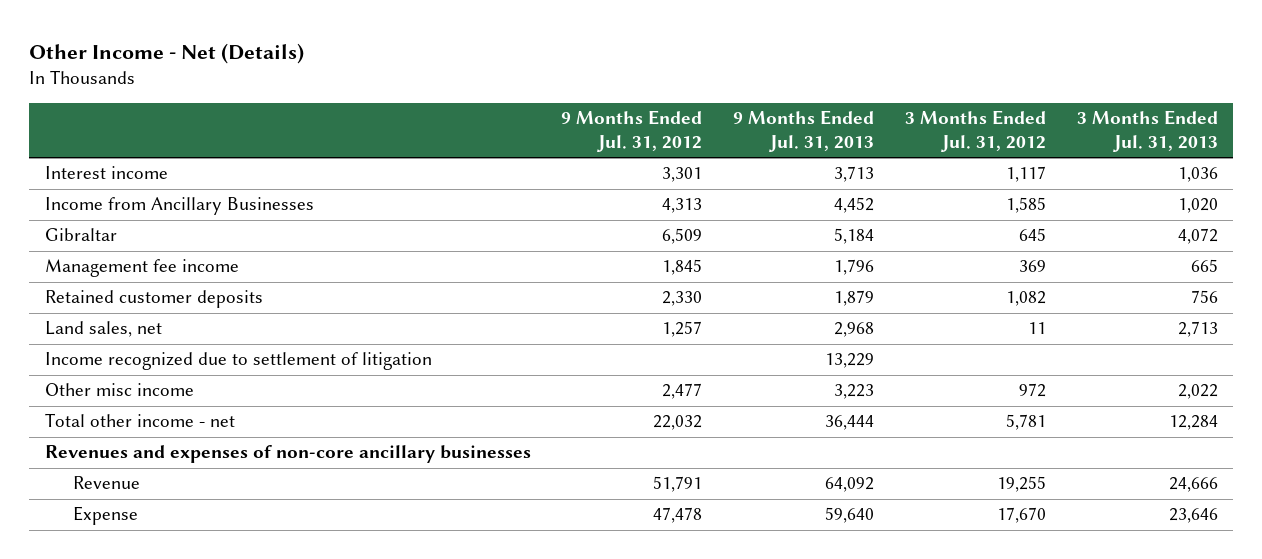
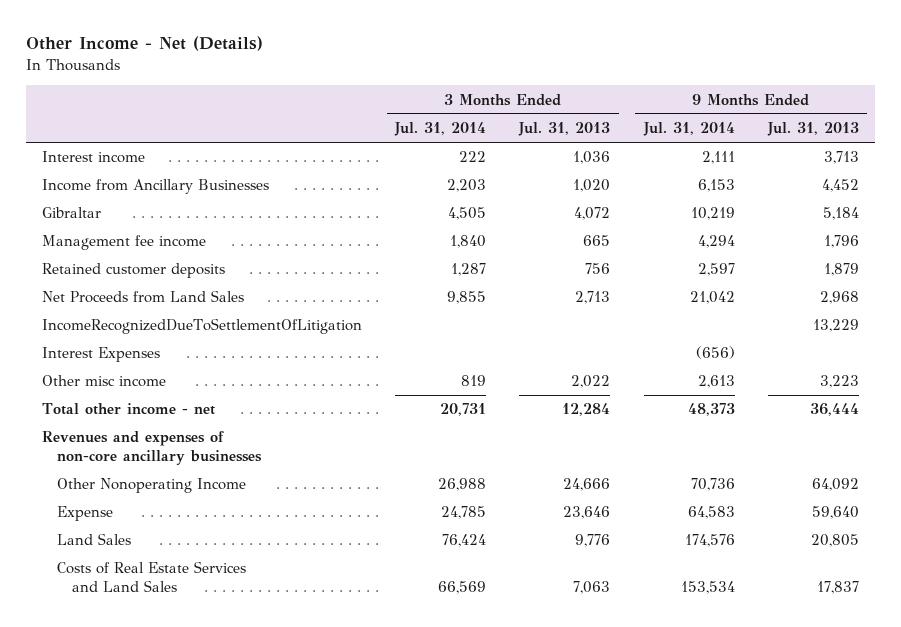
[561,110,703,153] 9 Months Ended Jul. 31, 2012 -> none
[904,110,1046,153] 3 Months Ended Jul. 31, 2012 -> none
none -> [394,122,487,137] Jul. 31, 2014
none -> [642,122,735,137] Jul. 31, 2014
[44,321,162,338] Land sales, net -> [42,290,245,304] Net Proceeds from Land Sales
[44,352,432,371] Income recognized due to settlement of litigation -> [42,318,363,335] IncomeRecognizedDueToSettlementOfLitigation
none -> [42,347,161,363] Interest Expenses
[73,476,141,490] Revenue -> [57,478,247,494] Other Nonoperating Income
none -> [57,533,132,546] Land Sales
none -> [57,561,247,593] Costs of Real Estate Services and Land Sales

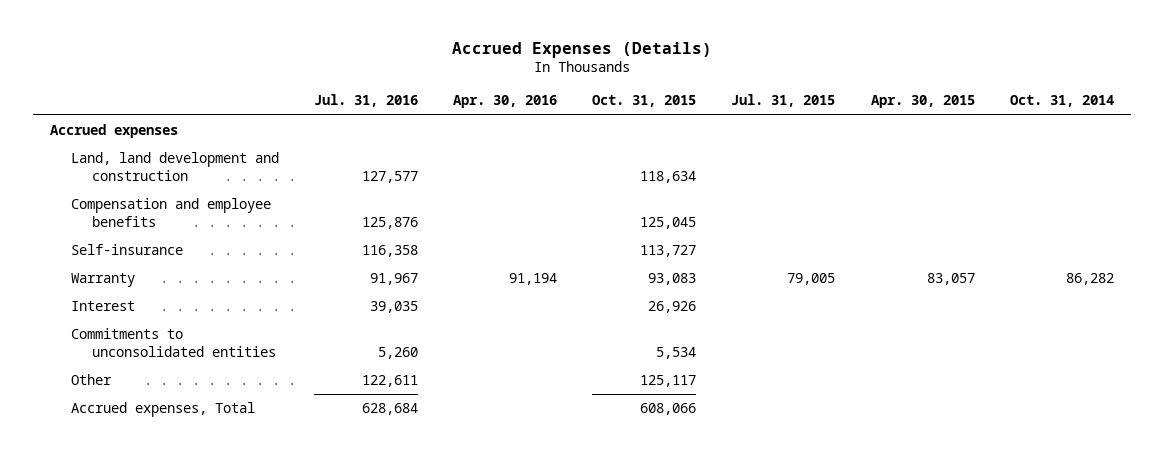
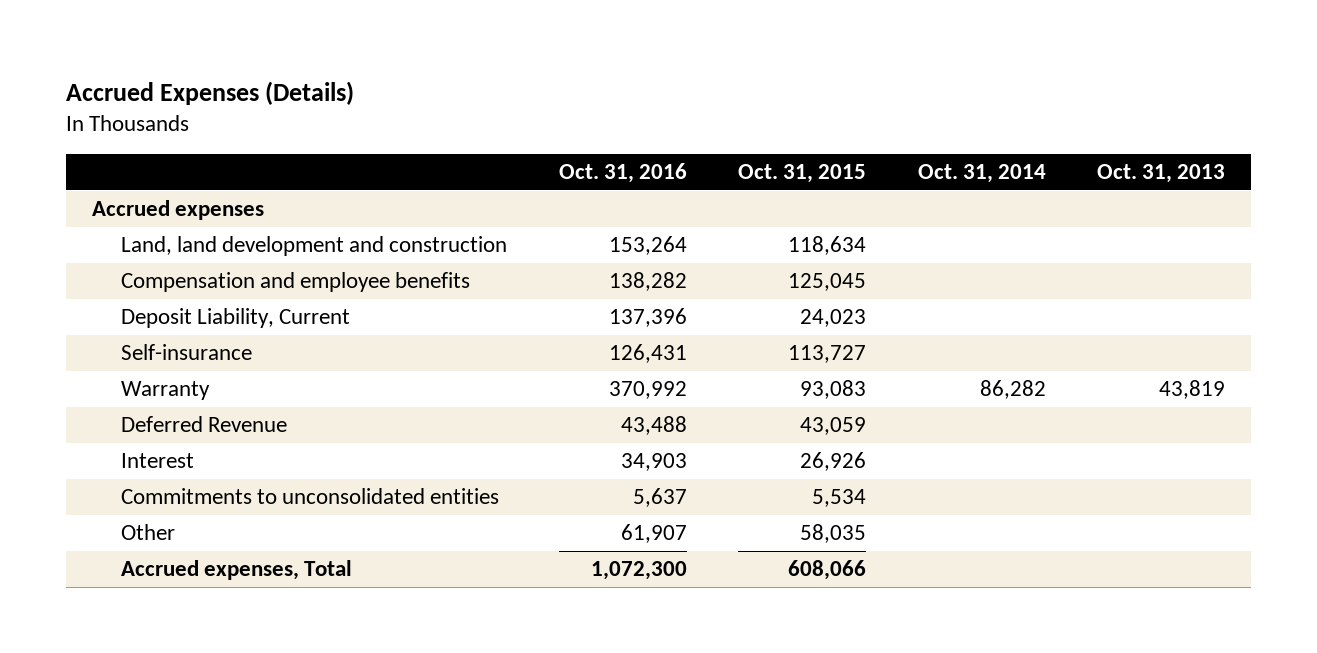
[313,94,418,108] Jul. 31, 2016 -> none
[453,95,558,109] Apr. 30, 2016 -> none
[731,94,836,108] Jul. 31, 2015 -> none
[870,95,975,109] Apr. 30, 2015 -> none
none -> [558,162,687,183] Oct. 31, 2016
none -> [1097,163,1226,183] Oct. 31, 2013
none -> [121,308,351,329] Deposit Liability, Current
none -> [121,416,288,433] Deferred Revenue
[640,375,697,388] 125,117 -> [800,524,867,544] 58,035

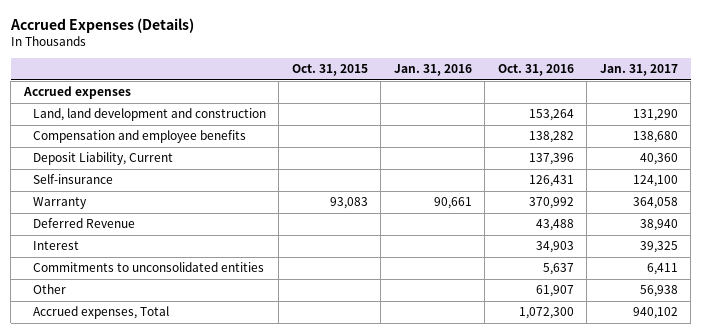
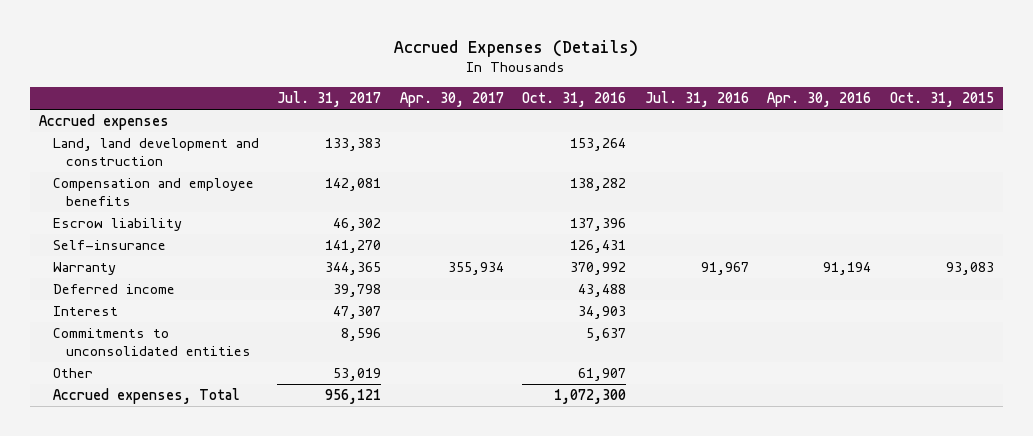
[393,64,472,77] Jan. 31, 2016 -> none
[599,64,678,77] Jan. 31, 2017 -> none
none -> [277,91,382,108] Jul. 31, 2017
none -> [399,92,504,108] Apr. 30, 2017
none -> [644,91,749,108] Jul. 31, 2016
none -> [767,92,872,108] Apr. 30, 2016
[32,152,173,166] Deposit Liability, Current -> [52,218,182,232] Escrow liability
[32,218,135,229] Deferred Revenue -> [52,284,175,295] Deferred income

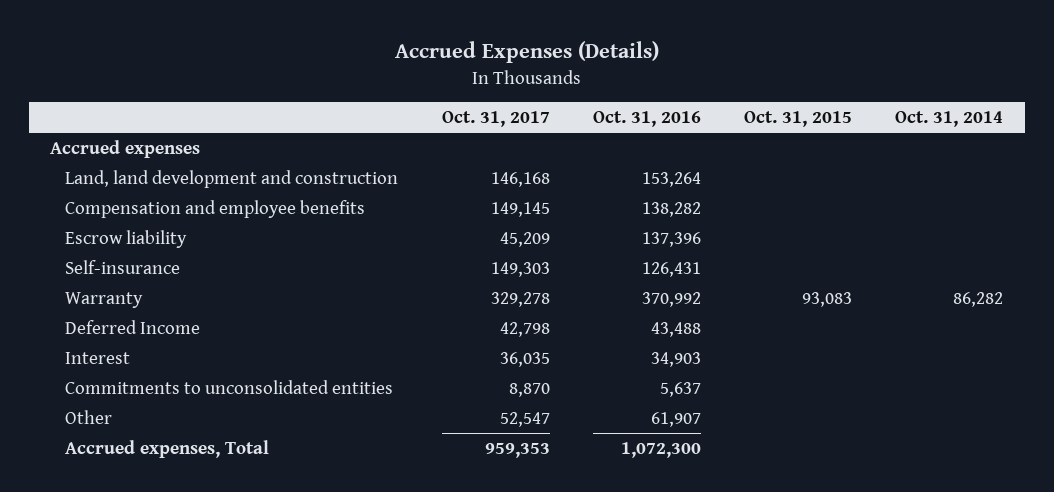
[277,91,382,108] Jul. 31, 2017 -> none
[399,92,504,108] Apr. 30, 2017 -> none
[644,91,749,108] Jul. 31, 2016 -> none
[767,92,872,108] Apr. 30, 2016 -> none
none -> [441,111,550,128] Oct. 31, 2017
none -> [895,111,1004,128] Oct. 31, 2014
[52,284,175,295] Deferred income -> [65,319,201,334] Deferred Income

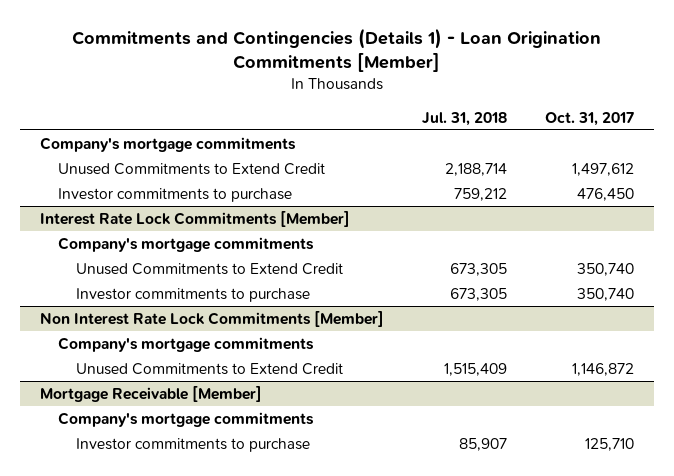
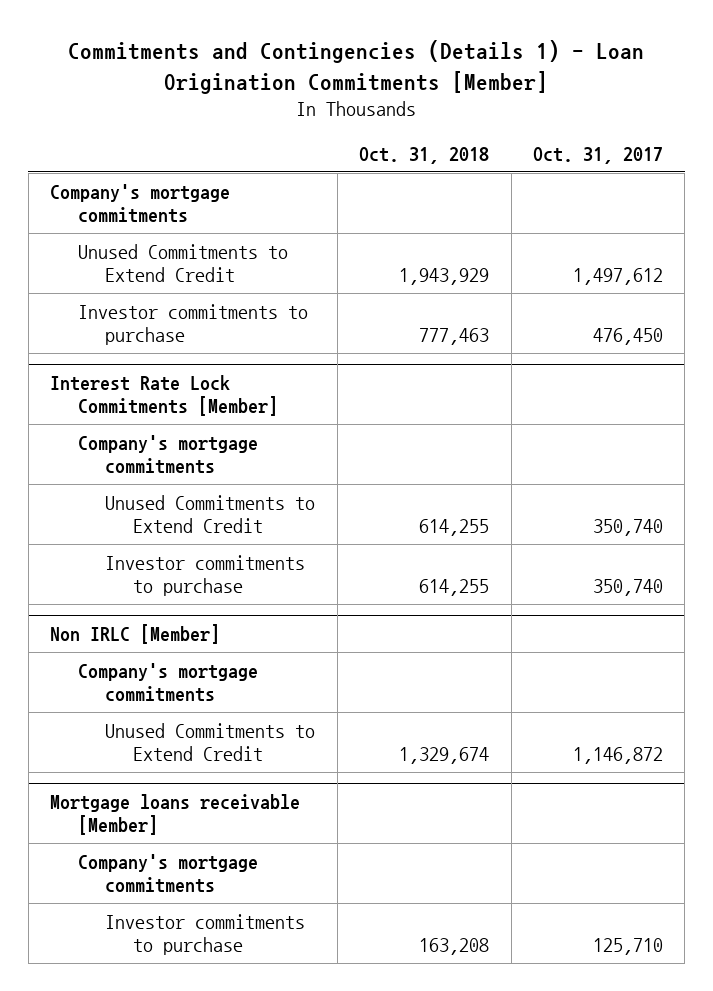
[421,111,507,126] Jul. 31, 2018 -> none
none -> [359,146,490,164] Oct. 31, 2018
[39,310,384,327] Non Interest Rate Lock Commitments [Member] -> [49,624,220,645] Non IRLC [Member]
[39,385,262,402] Mortgage Receivable [Member] -> [49,794,300,835] Mortgage loans receivable [Member]

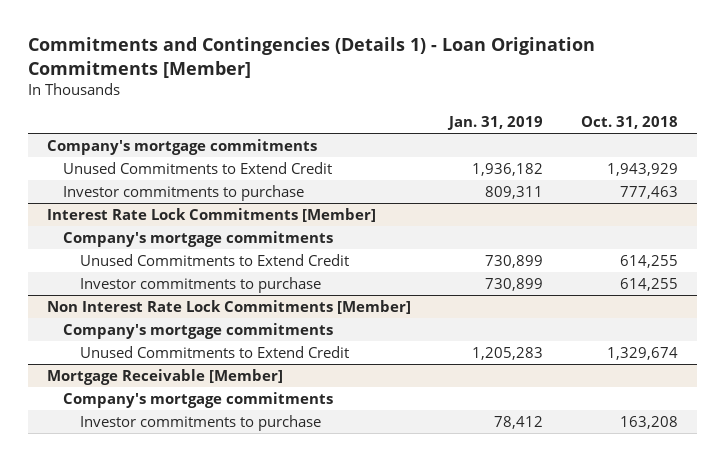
[532,146,663,164] Oct. 31, 2017 -> none
none -> [446,116,543,131] Jan. 31, 2019
[49,624,220,645] Non IRLC [Member] -> [46,299,411,314] Non Interest Rate Lock Commitments [Member]
[49,794,300,835] Mortgage loans receivable [Member] -> [46,368,283,385] Mortgage Receivable [Member]

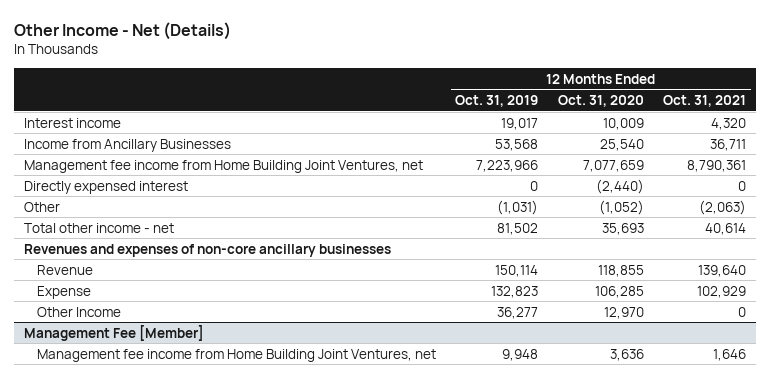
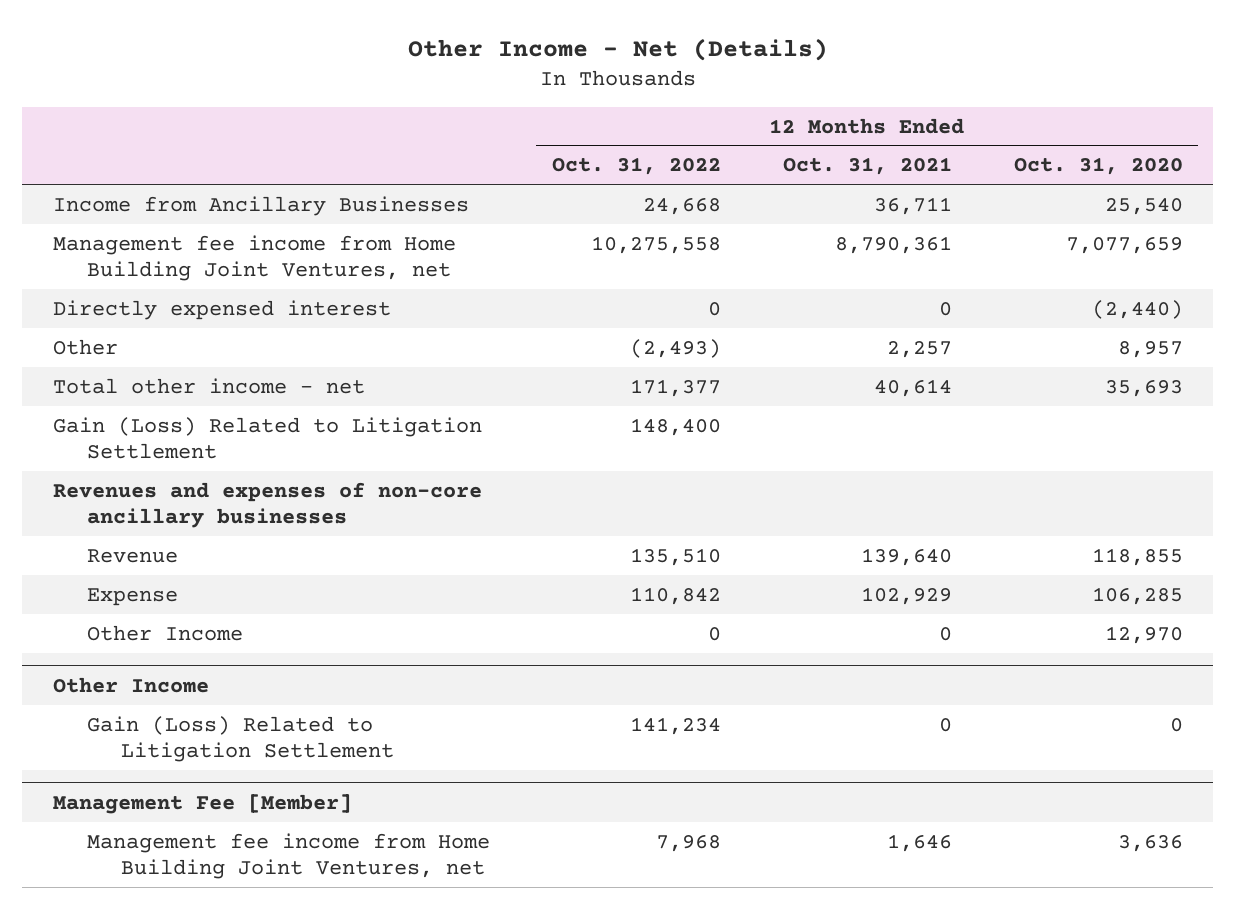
[455,94,539,107] Oct. 31, 2019 -> none
none -> [551,157,721,176] Oct. 31, 2022
[24,117,122,128] Interest income -> none
[598,199,644,215] (1,052) -> [1117,340,1183,358] 8,957
[699,199,747,215] (2,063) -> [886,340,952,358] 2,257
none -> [53,416,483,459] Gain (Loss) Related to Litigation Settlement
none -> [53,676,210,693] Other Income
none -> [87,715,395,762] Gain (Loss) Related to Litigation Settlement

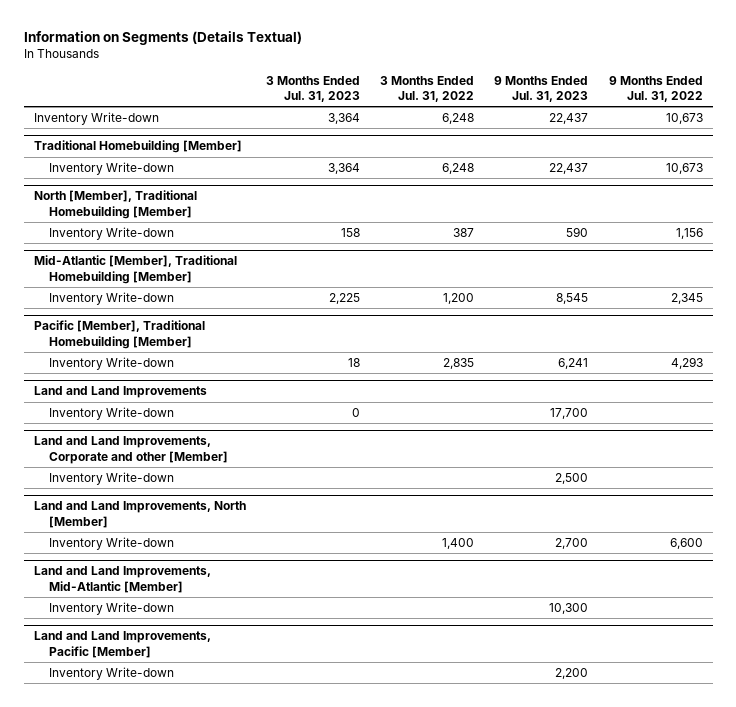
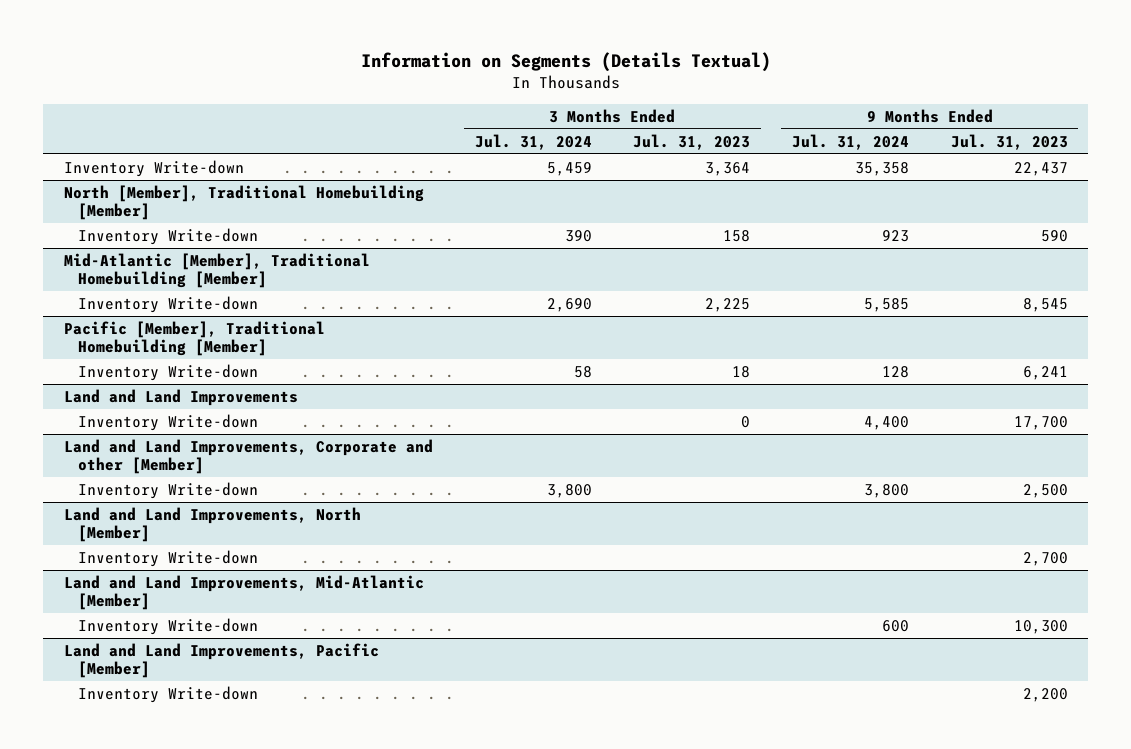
[380,76,475,103] 3 Months Ended Jul. 31, 2022 -> none
[608,76,703,103] 9 Months Ended Jul. 31, 2022 -> none
none -> [474,133,592,150] Jul. 31, 2024
none -> [791,133,909,150] Jul. 31, 2024
[33,140,242,154] Traditional Homebuilding [Member] -> none
[49,161,175,175] Inventory Write-down -> none

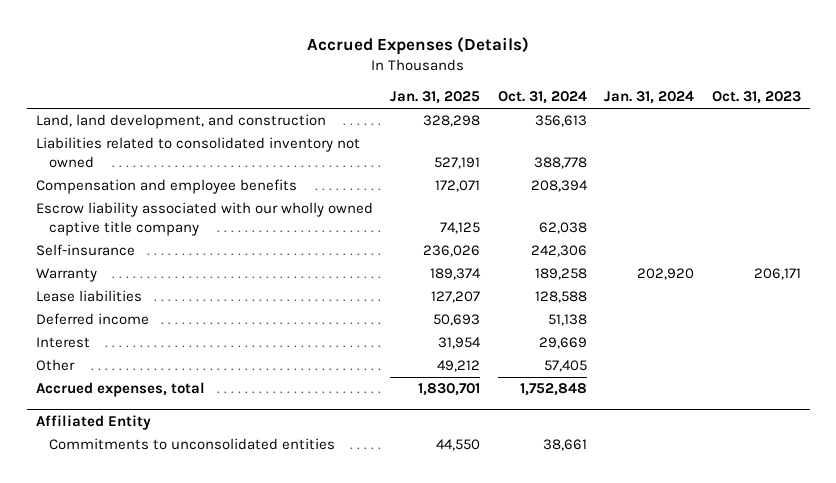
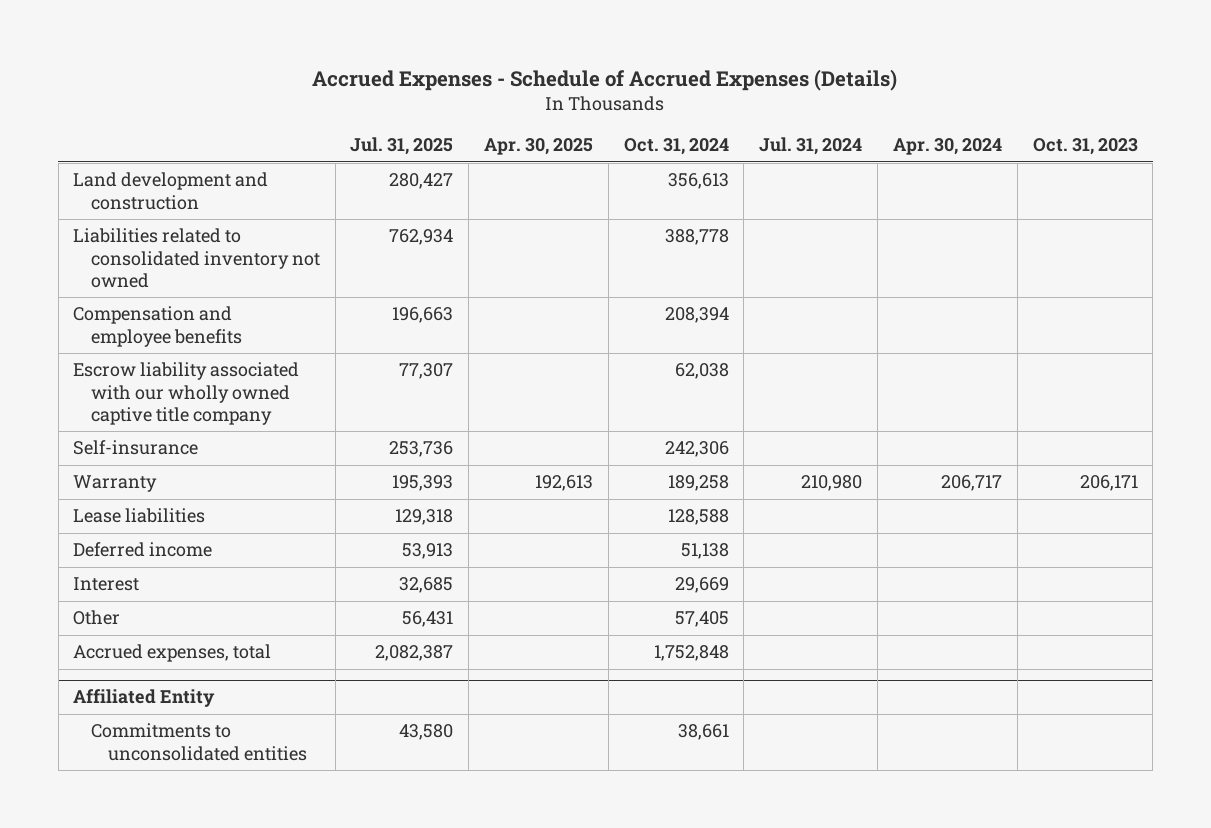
[307,36,530,55] Accrued Expenses (Details) -> [312,68,898,91] Accrued Expenses - Schedule of Accrued Expenses (Details)
[390,91,481,105] Jan. 31, 2025 -> none
[604,91,695,105] Jan. 31, 2024 -> none
none -> [350,137,454,156] Jul. 31, 2025
none -> [484,138,594,156] Apr. 30, 2025
none -> [759,137,863,156] Jul. 31, 2024
none -> [892,138,1002,156] Apr. 30, 2024
[35,114,326,130] Land, land development, and construction -> [73,172,269,210] Land development and construction

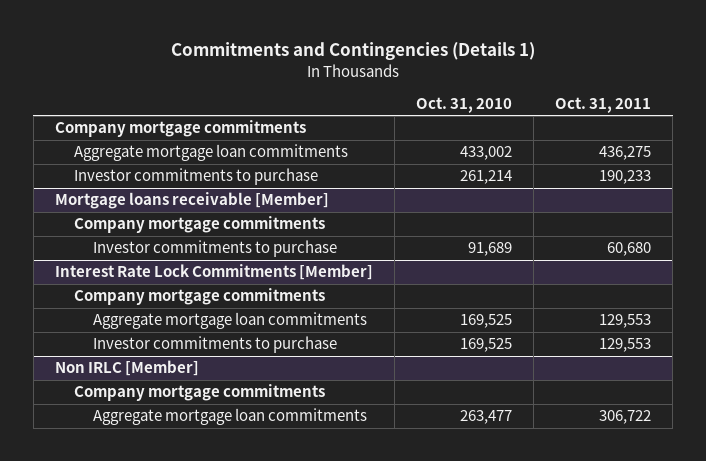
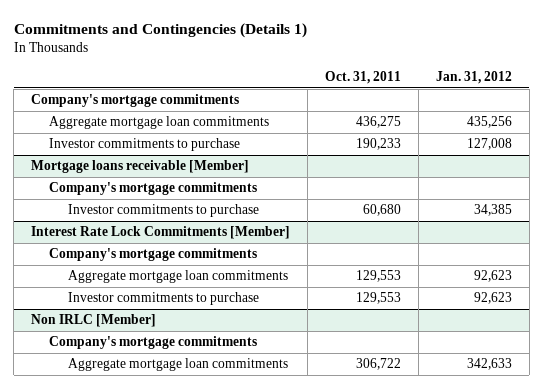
[415,96,512,113] Oct. 31, 2010 -> none
none -> [435,71,512,85] Jan. 31, 2012
[54,120,306,138] Company mortgage commitments -> [31,94,240,108] Company's mortgage commitments
[74,216,326,234] Company mortgage commitments -> [49,182,258,196] Company's mortgage commitments
[74,288,326,306] Company mortgage commitments -> [49,248,258,262] Company's mortgage commitments
[74,384,326,402] Company mortgage commitments -> [49,336,258,350] Company's mortgage commitments

